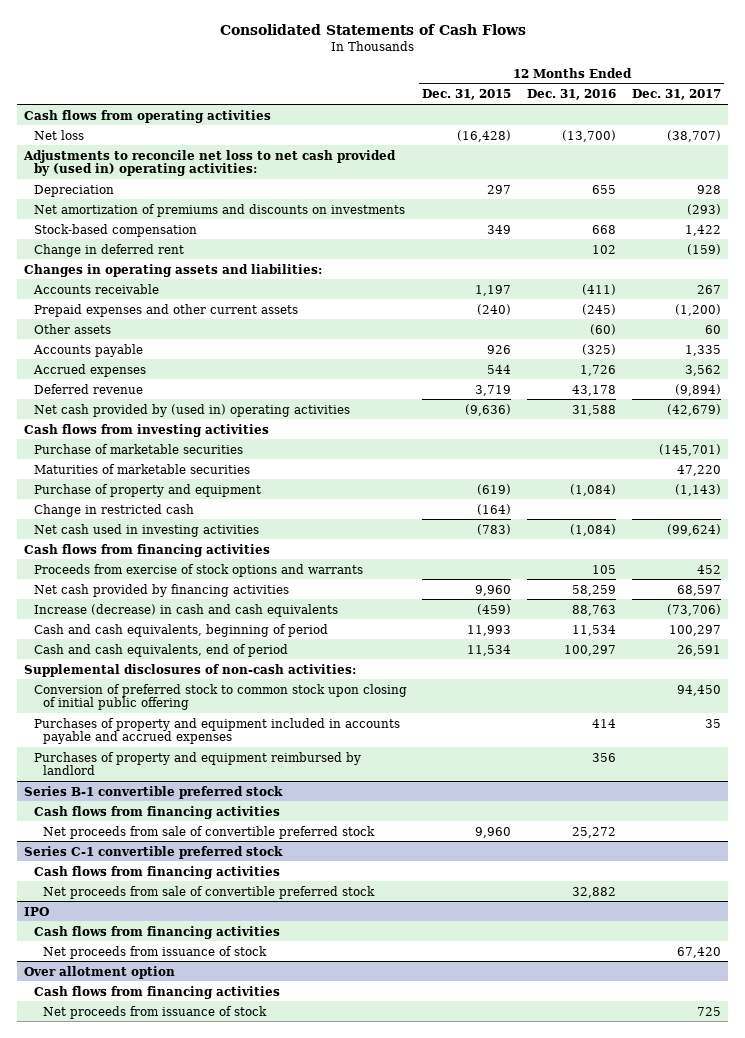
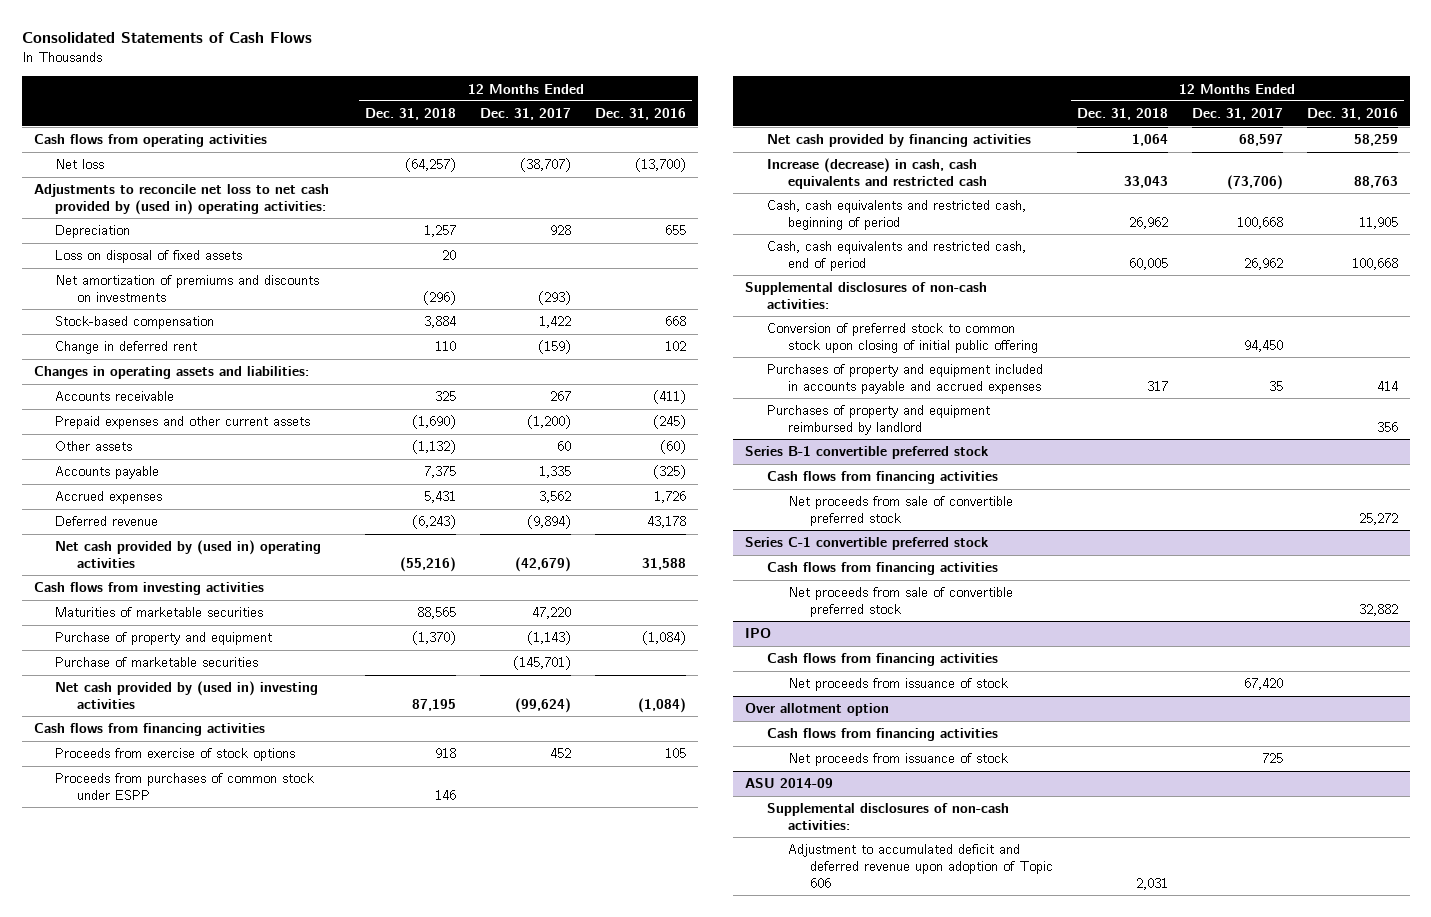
[422,89,512,101] Dec. 31, 2015 -> none
none -> [365,108,457,121] Dec. 31, 2018
none -> [55,250,243,264] Loss on disposal of fixed assets
[33,503,194,517] Change in restricted cash -> none
[33,443,243,454] Purchase of marketable securities -> [55,657,259,668] Purchase of marketable securities
[33,523,259,537] Net cash used in investing activities -> [55,681,319,709] Net cash provided by (used in) investing activities
[33,563,363,577] Proceeds from exercise of stock options and warrants -> [55,748,296,762] Proceeds from exercise of stock options
none -> [55,773,315,800] Proceeds from purchases of common stock under ESPP
[33,603,338,617] Increase (decrease) in cash and cash equivalents -> [766,158,988,189] Increase (decrease) in cash, cash equivalents and restricted cash
[33,623,328,637] Cash and cash equivalents, beginning of period -> [766,200,1026,230] Cash, cash equivalents and restricted cash, beginning of period
[572,624,617,636] 11,534 -> [1358,216,1398,229] 11,905
[668,624,721,636] 100,297 -> [1236,216,1283,229] 100,668
[33,643,288,657] Cash and cash equivalents, end of period -> [766,241,1026,271] Cash, cash equivalents and restricted cash, end of period
[564,644,617,656] 100,297 -> [1351,257,1398,270] 100,668
[676,644,721,656] 26,591 -> [1243,257,1283,270] 26,962
none -> [745,778,834,789] ASU 2014-09
none -> [766,803,1009,830] Supplemental disclosures of non-cash activities:
none -> [788,844,1053,888] Adjustment to accumulated deficit and deferred revenue upon adoption of Topic 606

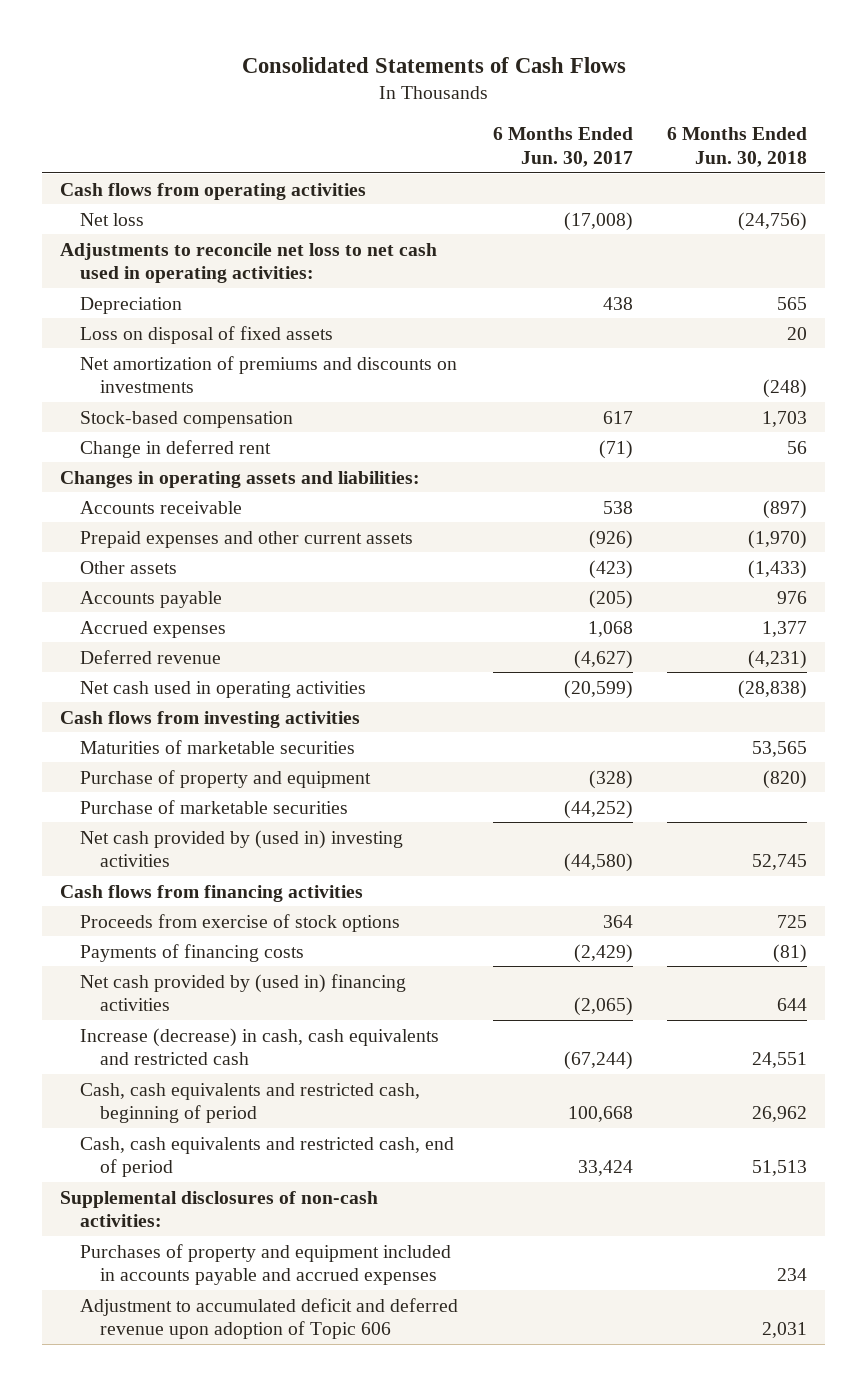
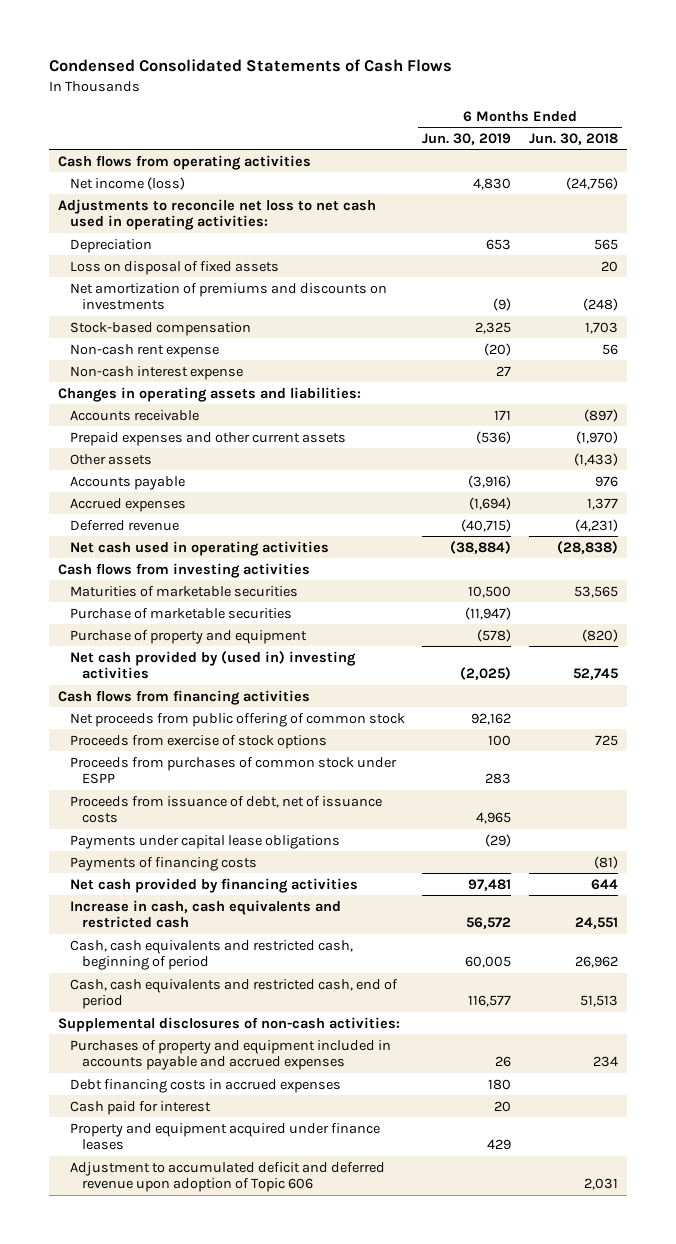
[241,56,626,73] Consolidated Statements of Cash Flows -> [49,59,453,73] Condensed Consolidated Statements of Cash Flows
[492,127,633,167] 6 Months Ended Jun. 30, 2017 -> none
none -> [422,132,512,145] Jun. 30, 2019
[79,212,144,226] Net loss -> [69,176,185,190] Net income (loss)
[79,439,271,458] Change in deferred rent -> none
none -> [69,343,219,358] Non-cash rent expense
none -> [69,365,243,380] Non-cash interest expense
[79,769,371,788] Purchase of property and equipment -> [69,629,307,644] Purchase of property and equipment
none -> [69,712,405,727] Net proceeds from public offering of common stock
none -> [69,756,397,785] Proceeds from purchases of common stock under ESPP
none -> [69,795,382,824] Proceeds from issuance of debt, net of issuance costs
none -> [69,834,340,849] Payments under capital lease obligations
[79,973,406,1011] Net cash provided by (used in) financing activities -> [69,877,358,893] Net cash provided by financing activities
[79,1027,439,1065] Increase (decrease) in cash, cash equivalents and restricted cash -> [69,899,341,929] Increase in cash, cash equivalents and restricted cash
none -> [69,1078,341,1093] Debt financing costs in accrued expenses
none -> [69,1100,211,1115] Cash paid for interest
none -> [69,1122,380,1151] Property and equipment acquired under finance leases

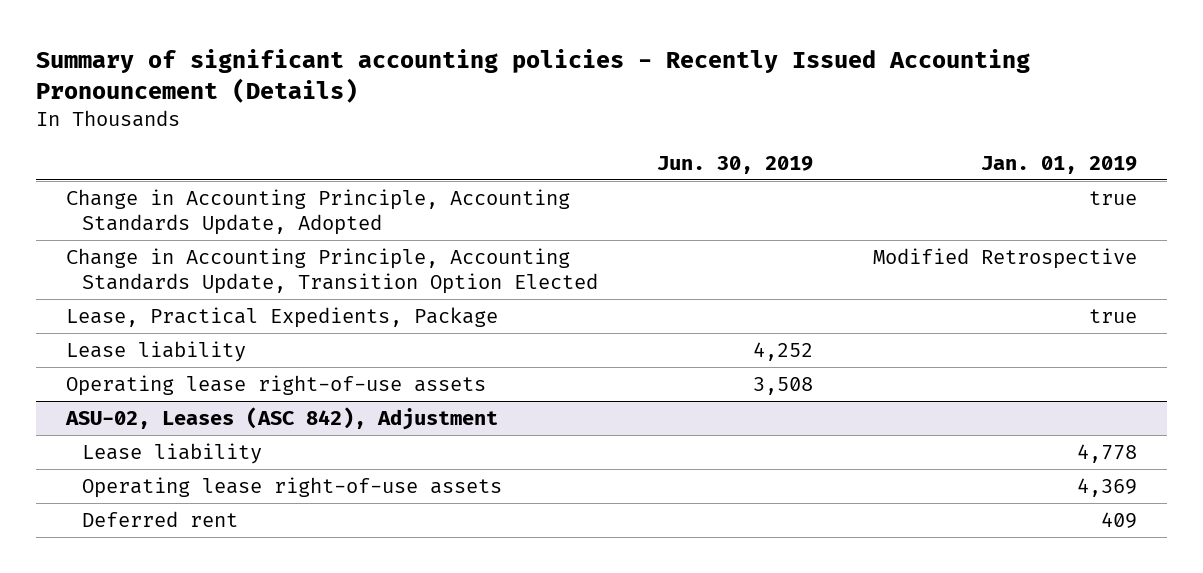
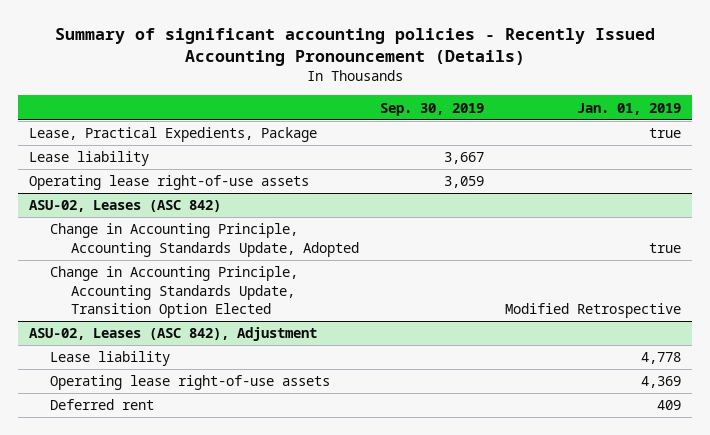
[657,156,814,175] Jun. 30, 2019 -> none
none -> [379,102,484,116] Sep. 30, 2019
[66,188,571,236] Change in Accounting Principle, Accounting Standards Update, Adopted -> none
[66,247,598,295] Change in Accounting Principle, Accounting Standards Update, Transition Option Elected -> none
none -> [28,200,221,213] ASU-02, Leases (ASC 842)
none -> [49,223,359,257] Change in Accounting Principle, Accounting Standards Update, Adopted
none -> [49,266,298,318] Change in Accounting Principle, Accounting Standards Update, Transition Option Elected

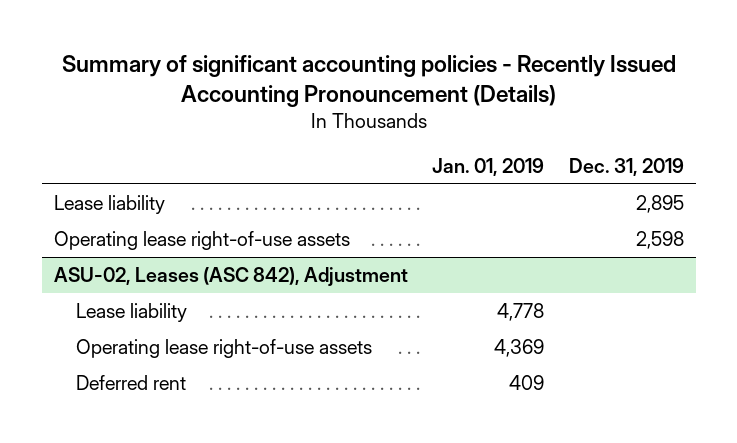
[379,102,484,116] Sep. 30, 2019 -> none
none -> [568,157,684,176] Dec. 31, 2019
[28,127,317,143] Lease, Practical Expedients, Package -> none
[28,200,221,213] ASU-02, Leases (ASC 842) -> none
[49,223,359,257] Change in Accounting Principle, Accounting Standards Update, Adopted -> none
[49,266,298,318] Change in Accounting Principle, Accounting Standards Update, Transition Option Elected -> none

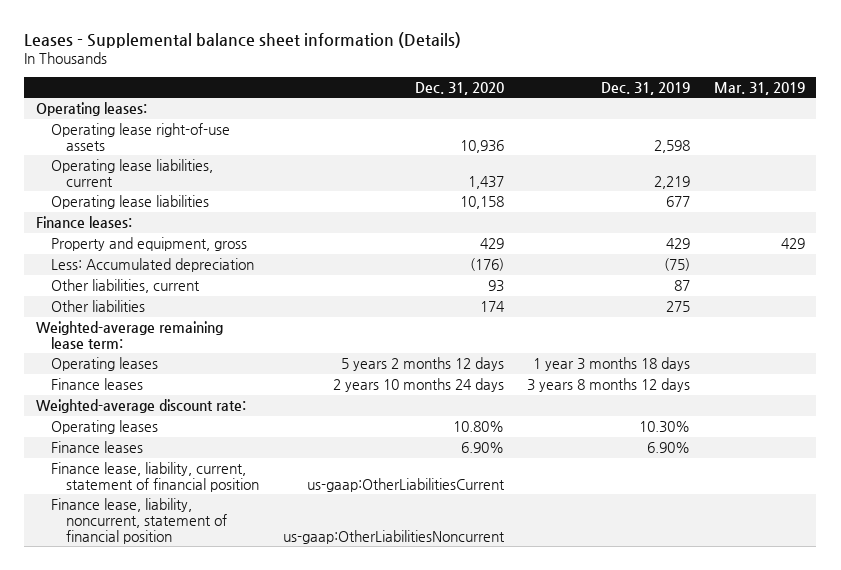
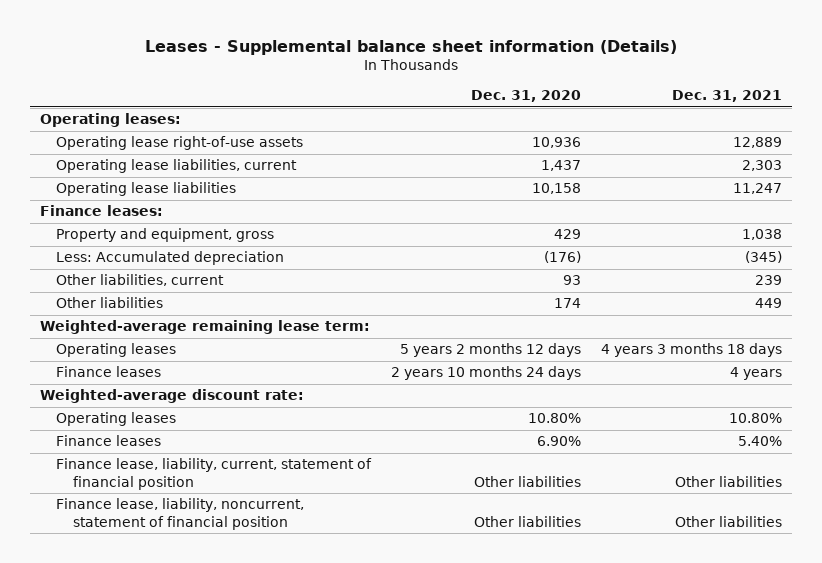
[601,81,691,95] Dec. 31, 2019 -> none
[713,81,805,95] Mar. 31, 2019 -> none
none -> [671,90,782,103] Dec. 31, 2021
[306,477,505,492] us-gaap:OtherLiabilitiesCurrent -> [474,475,582,487] Other liabilities
[282,529,505,544] us-gaap:OtherLiabilitiesNoncurrent -> [474,515,582,527] Other liabilities

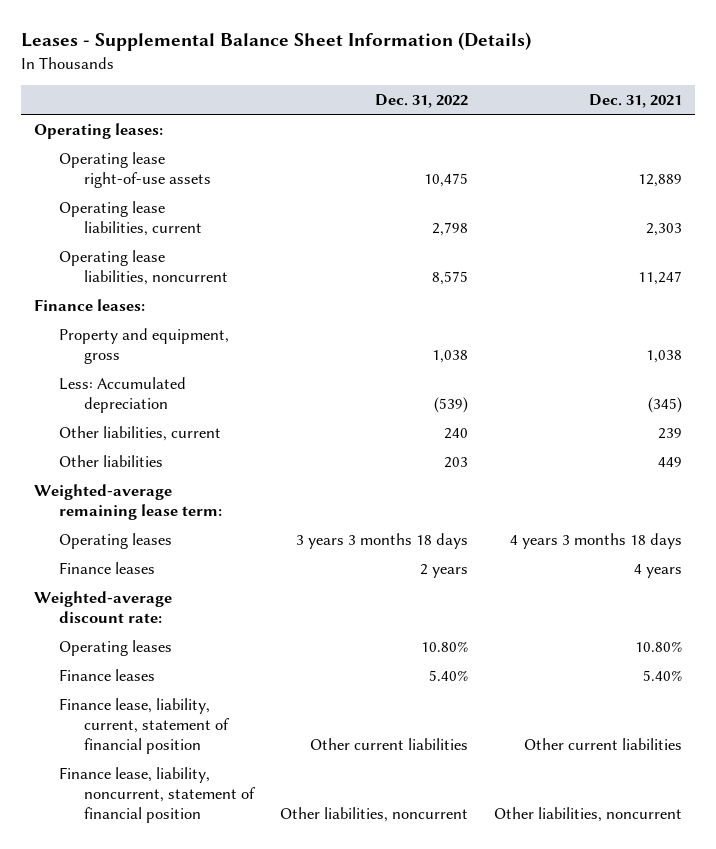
[144,39,677,55] Leases - Supplemental balance sheet information (Details) -> [20,32,531,52] Leases - Supplemental Balance Sheet Information (Details)
[471,90,582,103] Dec. 31, 2020 -> none
none -> [375,94,469,109] Dec. 31, 2022
[56,182,237,197] Operating lease liabilities -> [58,249,229,285] Operating lease liabilities, noncurrent
[674,475,782,487] Other liabilities -> [524,737,683,750] Other current liabilities
[674,515,782,527] Other liabilities -> [494,806,683,822] Other liabilities, noncurrent

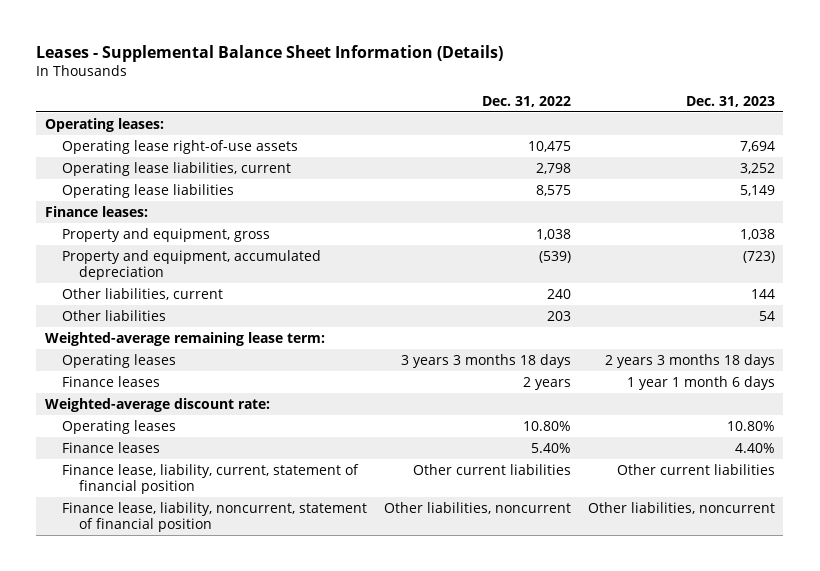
[589,94,683,109] Dec. 31, 2021 -> none
none -> [686,95,776,107] Dec. 31, 2023
[58,249,229,285] Operating lease liabilities, noncurrent -> [62,183,235,198] Operating lease liabilities
[58,376,186,413] Less: Accumulated depreciation -> [62,249,322,280] Property and equipment, accumulated depreciation

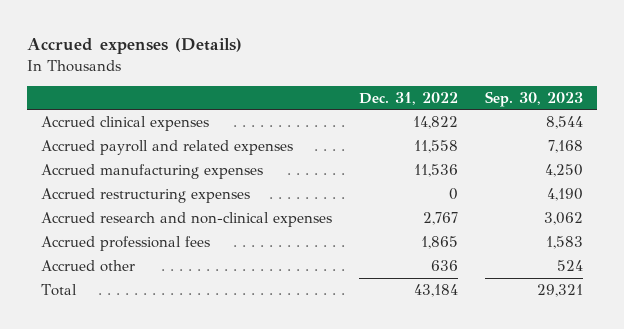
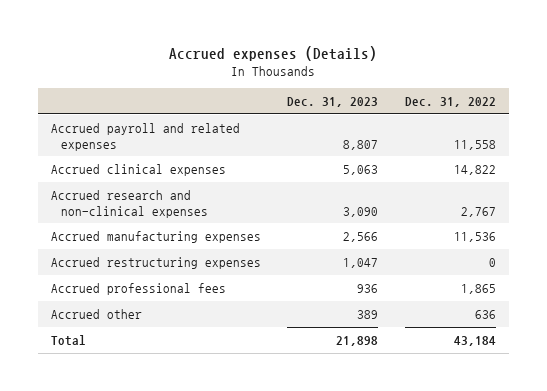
[485,90,584,107] Sep. 30, 2023 -> none
none -> [287,96,379,107] Dec. 31, 2023
[40,116,209,132] Accrued clinical expenses -> [50,163,226,176] Accrued clinical expenses
[40,212,332,228] Accrued research and non-clinical expenses -> [50,189,209,218] Accrued research and non-clinical expenses

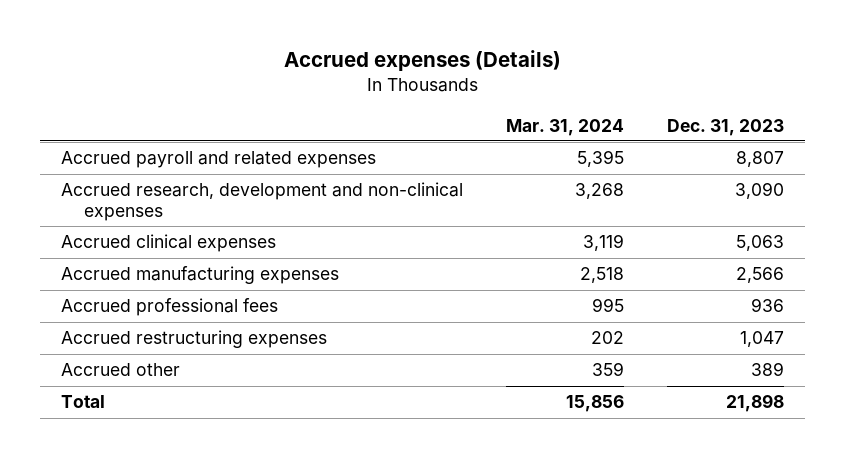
[404,96,496,107] Dec. 31, 2022 -> none
none -> [506,118,625,136] Mar. 31, 2024
none -> [61,182,464,221] Accrued research, development and non-clinical expenses
[50,189,209,218] Accrued research and non-clinical expenses -> none
[50,256,261,269] Accrued restructuring expenses -> [61,330,328,349] Accrued restructuring expenses

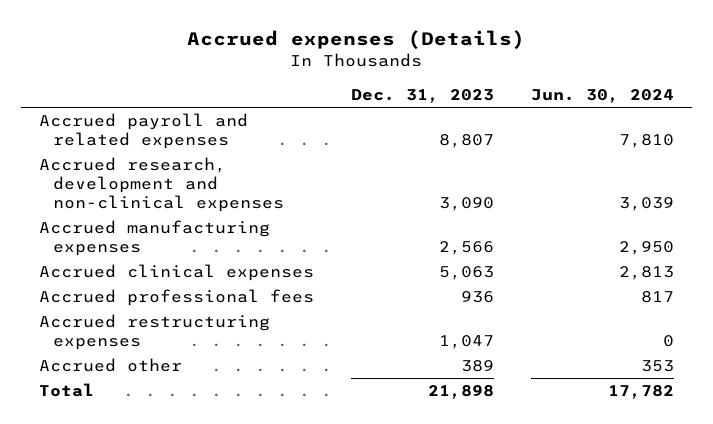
[506,118,625,136] Mar. 31, 2024 -> none
none -> [530,88,674,103] Jun. 30, 2024
[61,234,277,253] Accrued clinical expenses -> [39,264,315,282] Accrued clinical expenses

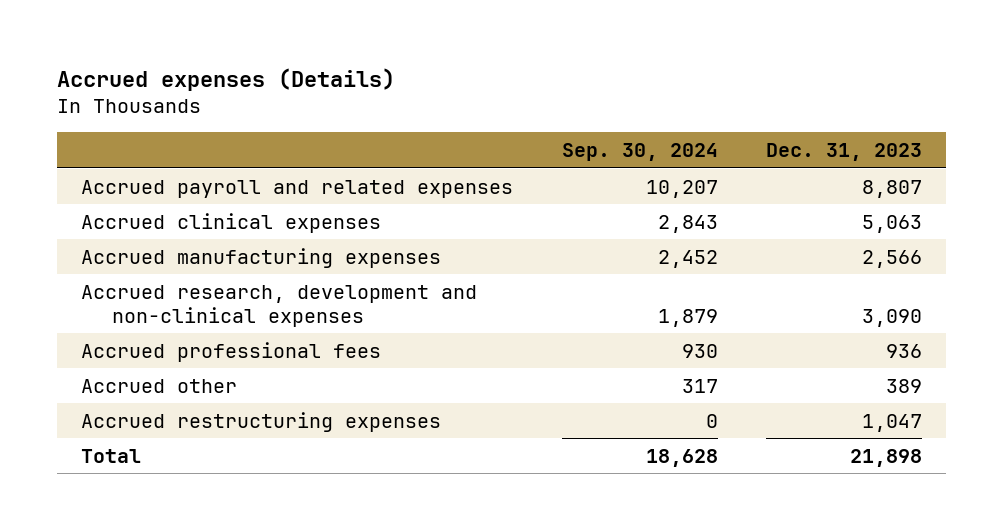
[530,88,674,103] Jun. 30, 2024 -> none
none -> [561,142,718,161] Sep. 30, 2024
[39,220,271,256] Accrued manufacturing expenses -> [81,247,442,268] Accrued manufacturing expenses
[39,157,285,212] Accrued research, development and non-clinical expenses -> [81,284,478,327] Accrued research, development and non-clinical expenses
[39,314,271,350] Accrued restructuring expenses -> [81,411,442,432] Accrued restructuring expenses

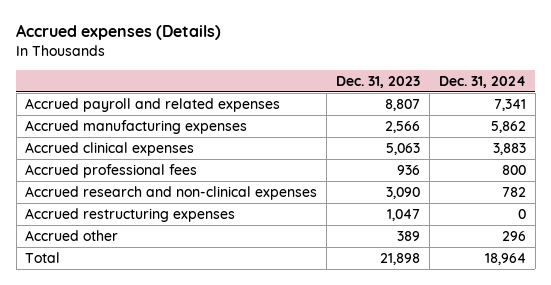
[561,142,718,161] Sep. 30, 2024 -> none
none -> [438,75,526,88] Dec. 31, 2024
[81,284,478,327] Accrued research, development and non-clinical expenses -> none
[81,212,382,233] Accrued clinical expenses -> [25,141,195,156] Accrued clinical expenses
none -> [25,185,318,200] Accrued research and non-clinical expenses
[81,378,238,393] Accrued other -> [25,229,119,241] Accrued other

